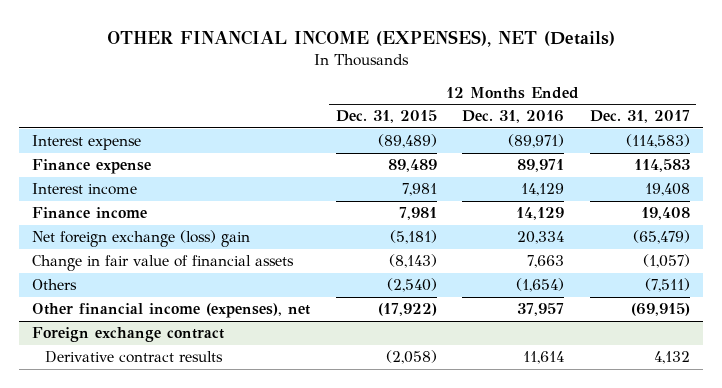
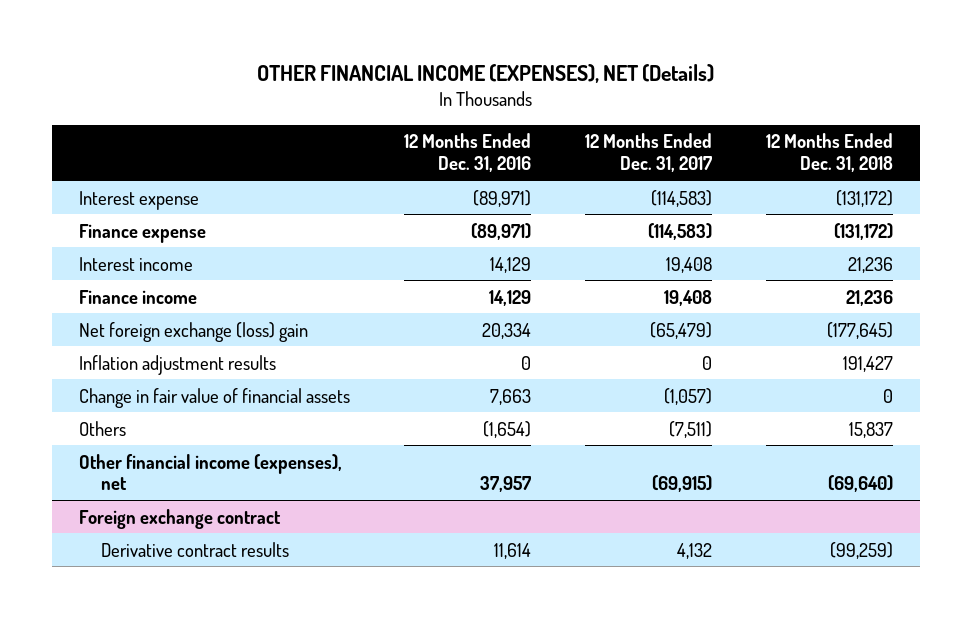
[335,110,437,124] Dec. 31, 2015 -> none
none -> [765,133,893,173] 12 Months Ended Dec. 31, 2018
[517,159,565,173] 89,971 -> [470,222,531,240] (89,971)
[633,159,690,173] 114,583 -> [647,222,712,240] (114,583)
none -> [78,354,276,375] Inflation adjustment results

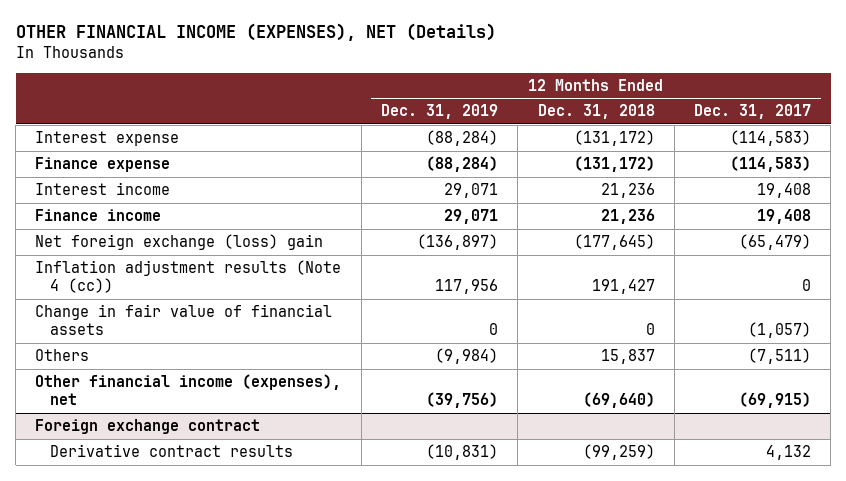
[403,133,531,173] 12 Months Ended Dec. 31, 2016 -> none
none -> [380,104,498,120] Dec. 31, 2019
[78,354,276,375] Inflation adjustment results -> [35,260,342,294] Inflation adjustment results (Note 4 (cc))

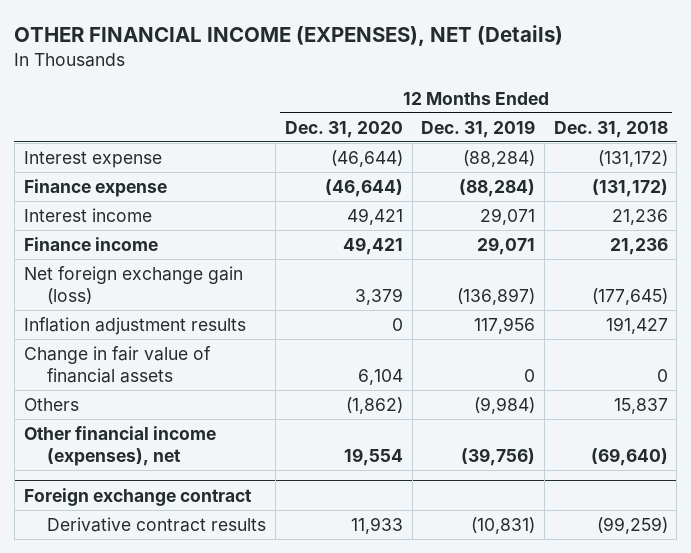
[694,104,812,120] Dec. 31, 2017 -> none
none -> [284,120,403,138] Dec. 31, 2020
[35,234,324,251] Net foreign exchange (loss) gain -> [23,266,243,304] Net foreign exchange gain (loss)
[35,260,342,294] Inflation adjustment results (Note 4 (cc)) -> [23,317,246,336] Inflation adjustment results

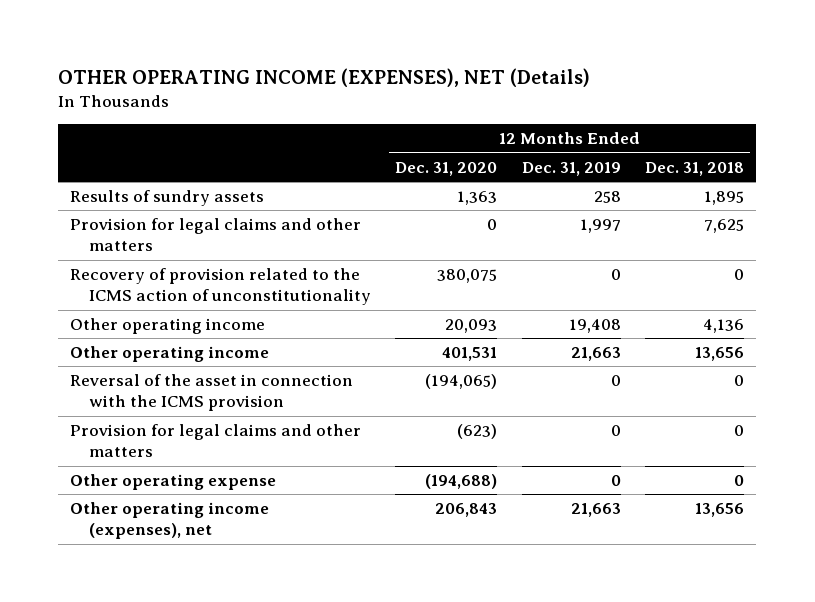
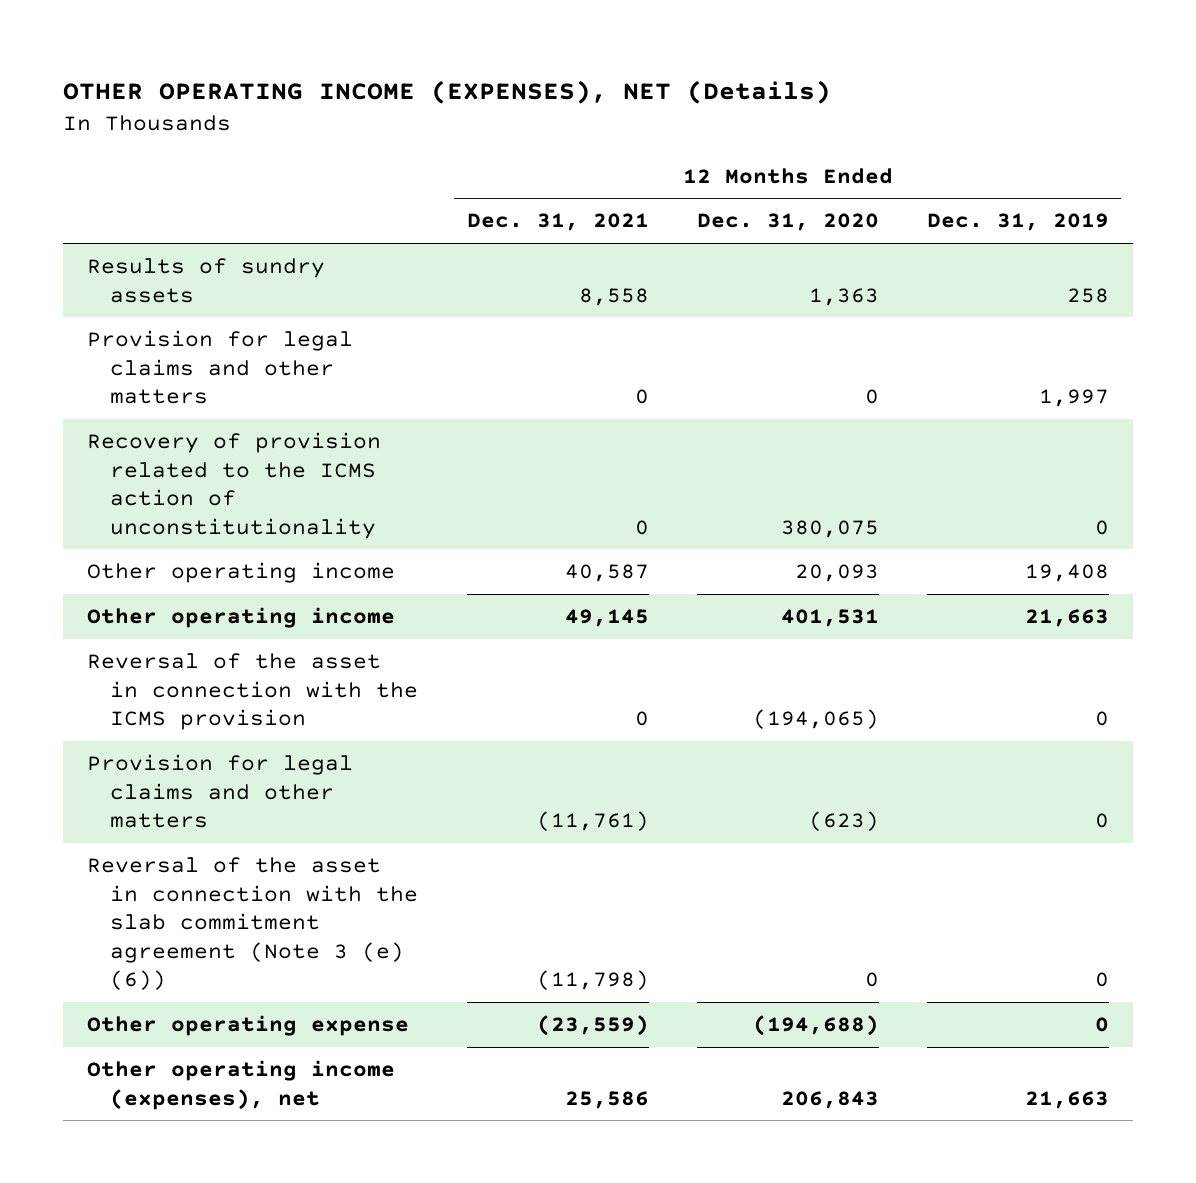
[645,161,745,176] Dec. 31, 2018 -> none
none -> [466,213,649,232] Dec. 31, 2021
none -> [86,857,419,991] Reversal of the asset in connection with the slab commitment agreement (Note 3 (e) (6))

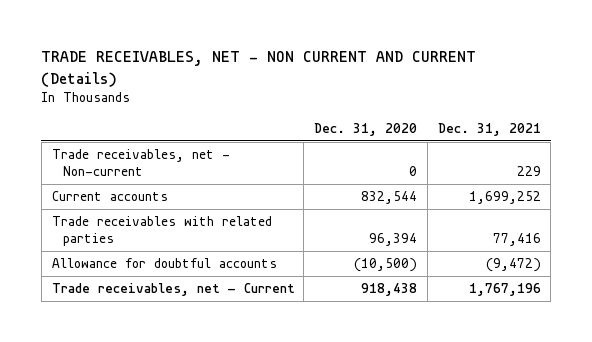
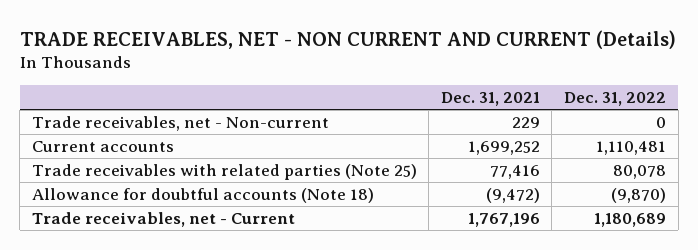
[314,122,418,136] Dec. 31, 2020 -> none
none -> [564,91,667,106] Dec. 31, 2022
[51,216,272,246] Trade receivables with related parties -> [31,163,417,180] Trade receivables with related parties (Note 25)
[51,258,277,269] Allowance for doubtful accounts -> [31,187,374,203] Allowance for doubtful accounts (Note 18)

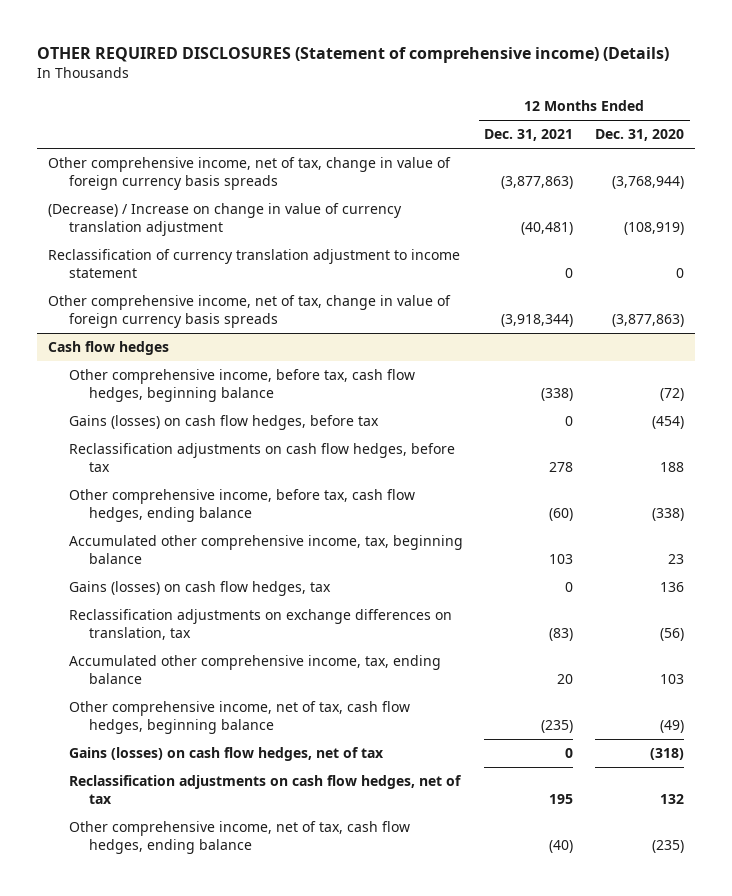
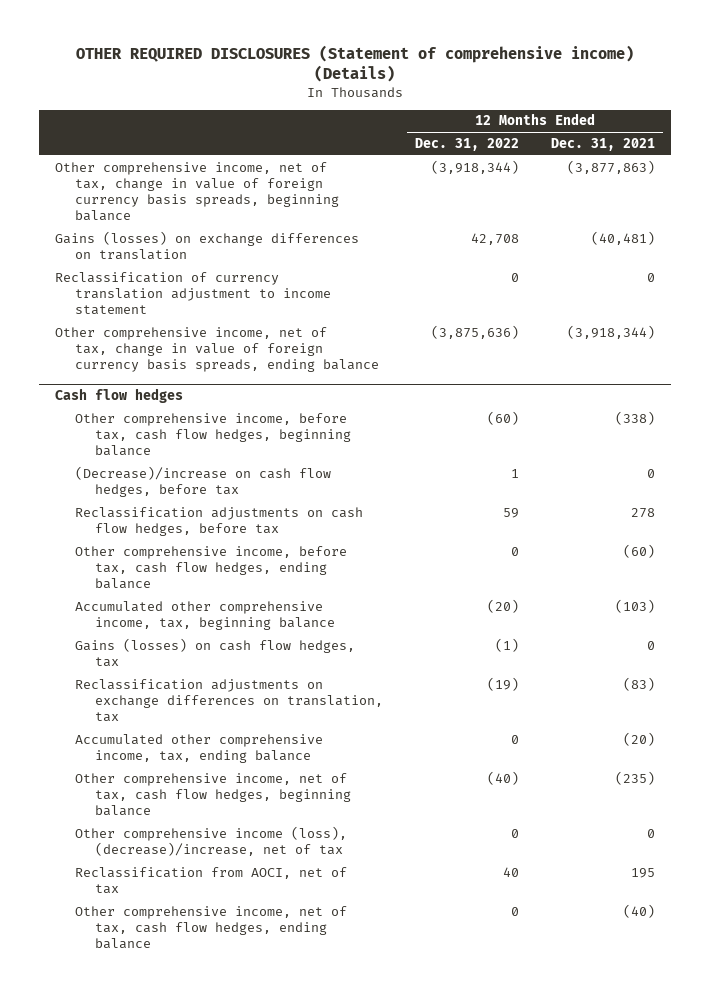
[595,129,685,142] Dec. 31, 2020 -> none
none -> [414,138,519,152] Dec. 31, 2022
[48,157,452,190] Other comprehensive income, net of tax, change in value of foreign currency basis spreads -> [54,161,339,221] Other comprehensive income, net of tax, change in value of foreign currency basis spreads, beginning balance
[48,203,403,236] (Decrease) / Increase on change in value of currency translation adjustment -> [54,230,359,260] Gains (losses) on exchange differences on translation
[48,295,452,328] Other comprehensive income, net of tax, change in value of foreign currency basis spreads -> [54,326,379,372] Other comprehensive income, net of tax, change in value of foreign currency basis spreads, ending balance
[68,415,379,431] Gains (losses) on cash flow hedges, before tax -> [74,465,331,497] (Decrease)/increase on cash flow hedges, before tax
[549,553,574,564] 103 -> [614,598,655,613] (103)
[557,673,574,684] 20 -> [622,731,655,746] (20)
[68,747,384,762] Gains (losses) on cash flow hedges, net of tax -> [74,825,347,856] Other comprehensive income (loss), (decrease)/increase, net of tax
[68,775,462,804] Reclassification adjustments on cash flow hedges, net of tax -> [74,866,347,894] Reclassification from AOCI, net of tax

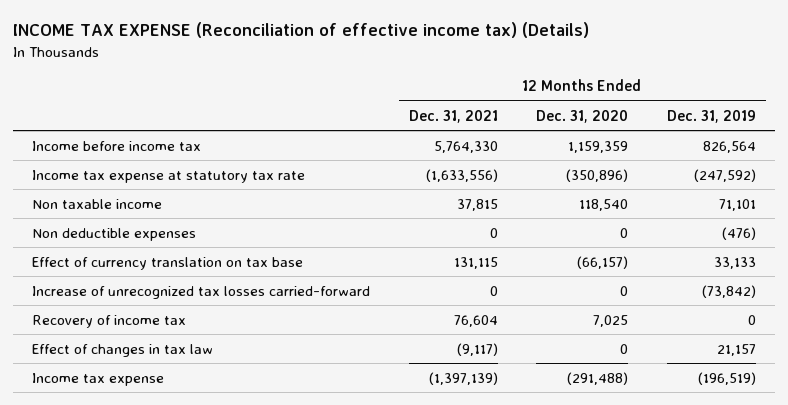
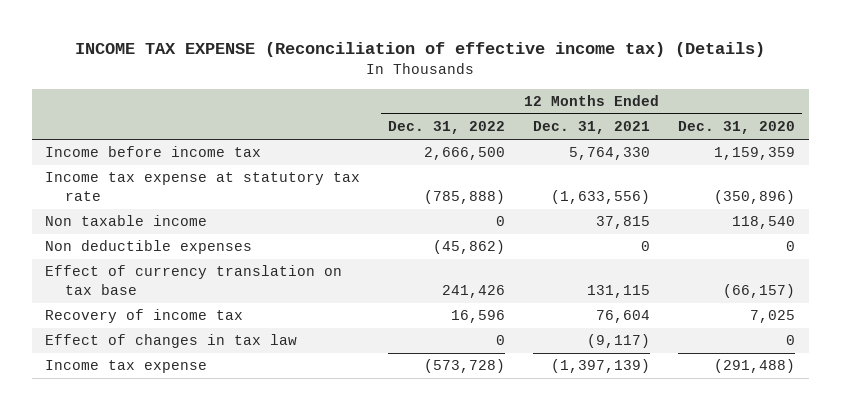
[667,109,757,123] Dec. 31, 2019 -> none
none -> [388,121,506,135] Dec. 31, 2022
[31,285,370,299] Increase of unrecognized tax losses carried-forward -> none

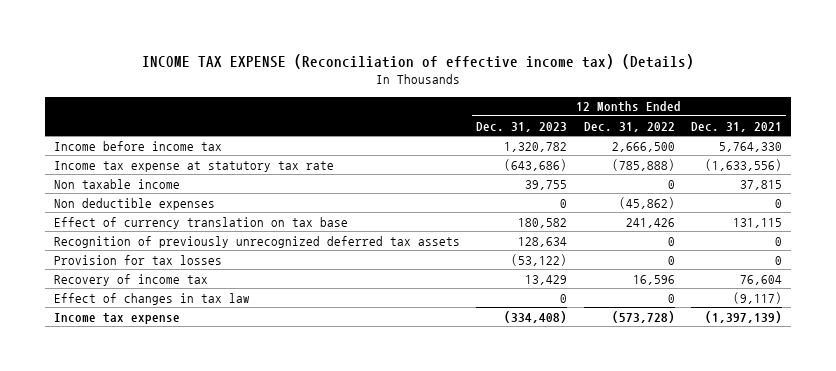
[678,121,796,135] Dec. 31, 2020 -> none
none -> [476,121,568,132] Dec. 31, 2023
none -> [53,235,460,248] Recognition of previously unrecognized deferred tax assets
none -> [53,254,222,265] Provision for tax losses

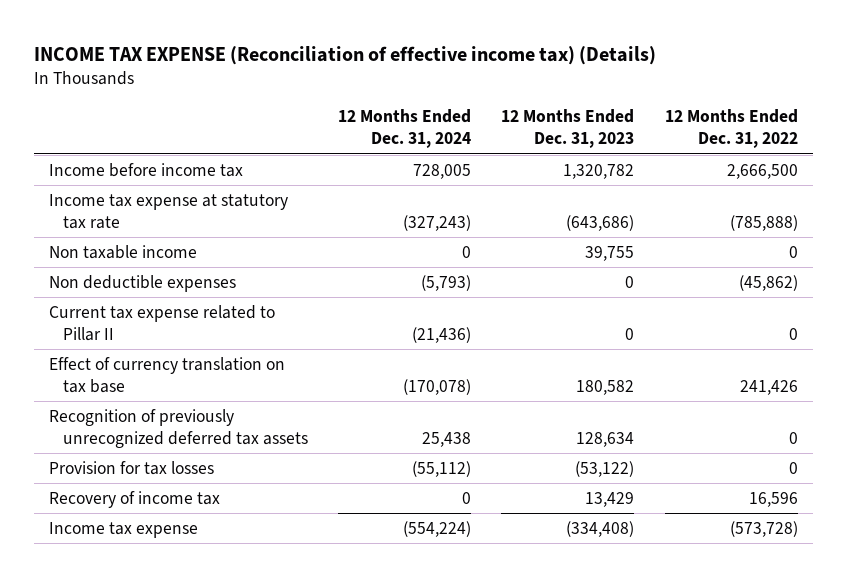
[691,121,783,132] Dec. 31, 2021 -> none
none -> [337,109,471,149] 12 Months Ended Dec. 31, 2024
none -> [49,304,276,341] Current tax expense related to Pillar II
[53,292,250,305] Effect of changes in tax law -> none

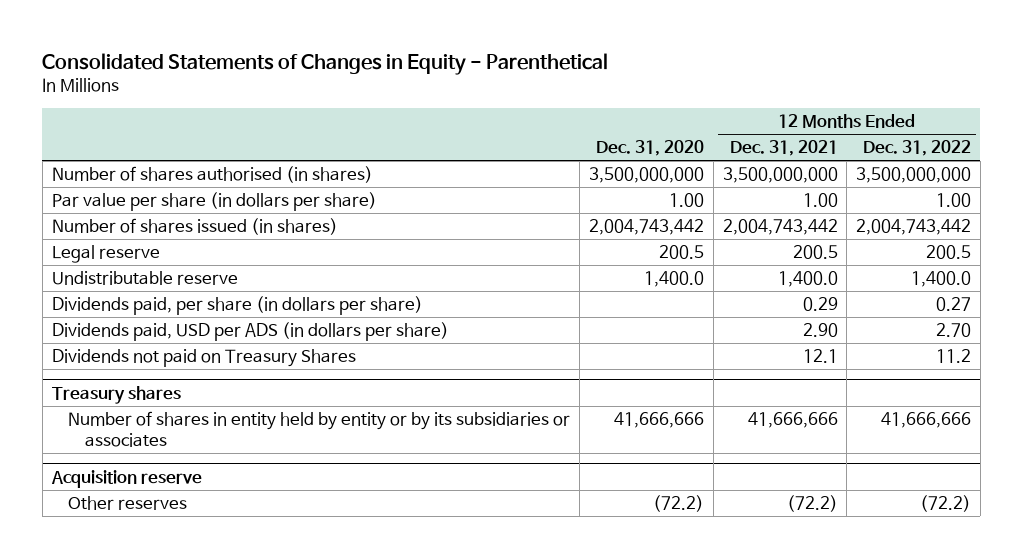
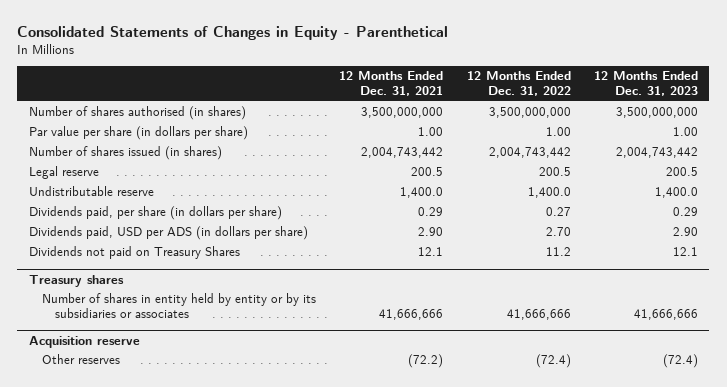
[595,140,704,157] Dec. 31, 2020 -> none
none -> [593,71,698,97] 12 Months Ended Dec. 31, 2023
[920,495,972,513] (72.2) -> [535,354,571,369] (72.4)

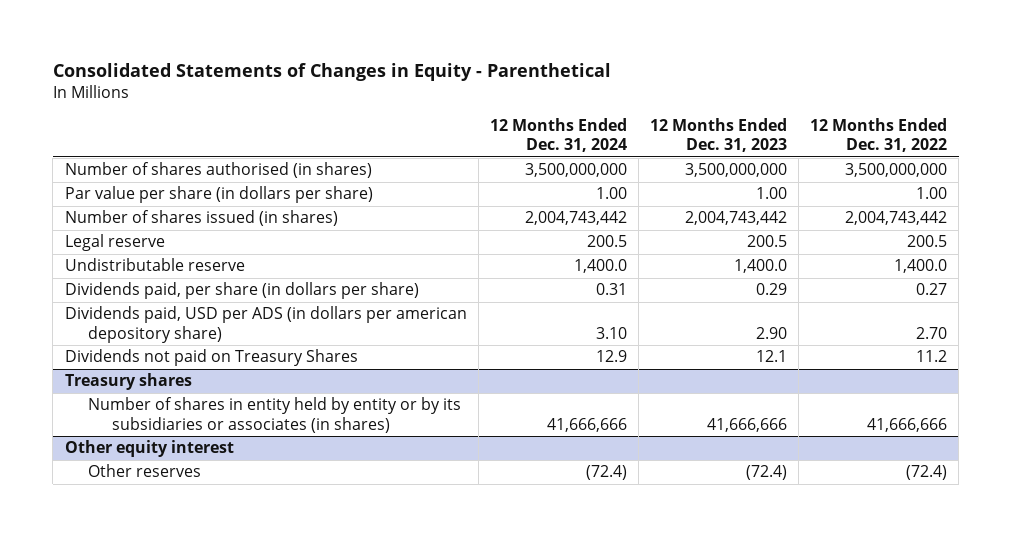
[339,71,444,97] 12 Months Ended Dec. 31, 2021 -> none
none -> [489,118,627,153] 12 Months Ended Dec. 31, 2024
[28,226,308,241] Dividends paid, USD per ADS (in dollars per share) -> [64,306,467,343] Dividends paid, USD per ADS (in dollars per american depository share)
[28,335,140,348] Acquisition reserve -> none
[42,293,317,319] Number of shares in entity held by entity or by its subsidiaries or associates -> [88,397,462,433] Number of shares in entity held by entity or by its subsidiaries or associates (in shares)
none -> [64,440,234,458] Other equity interest

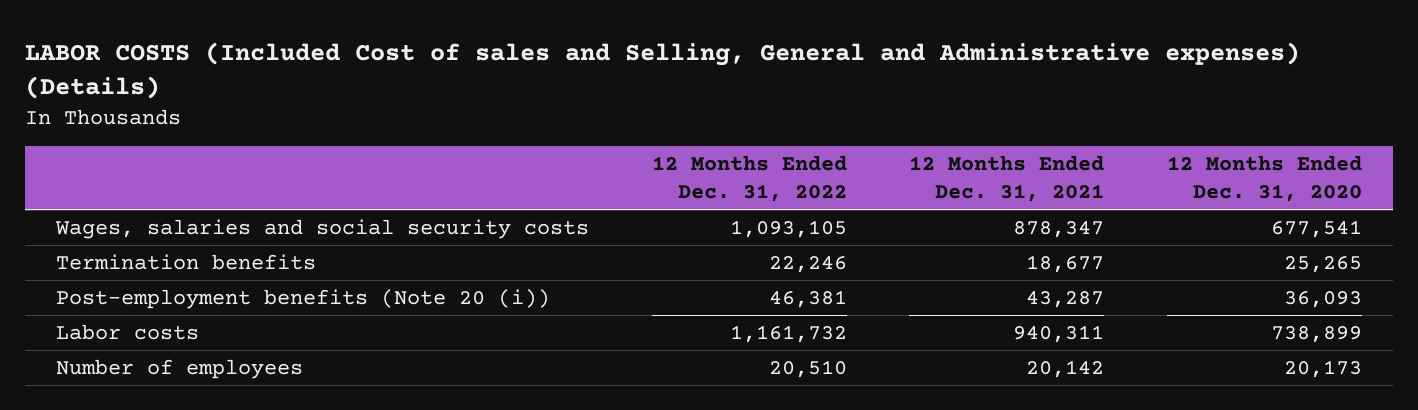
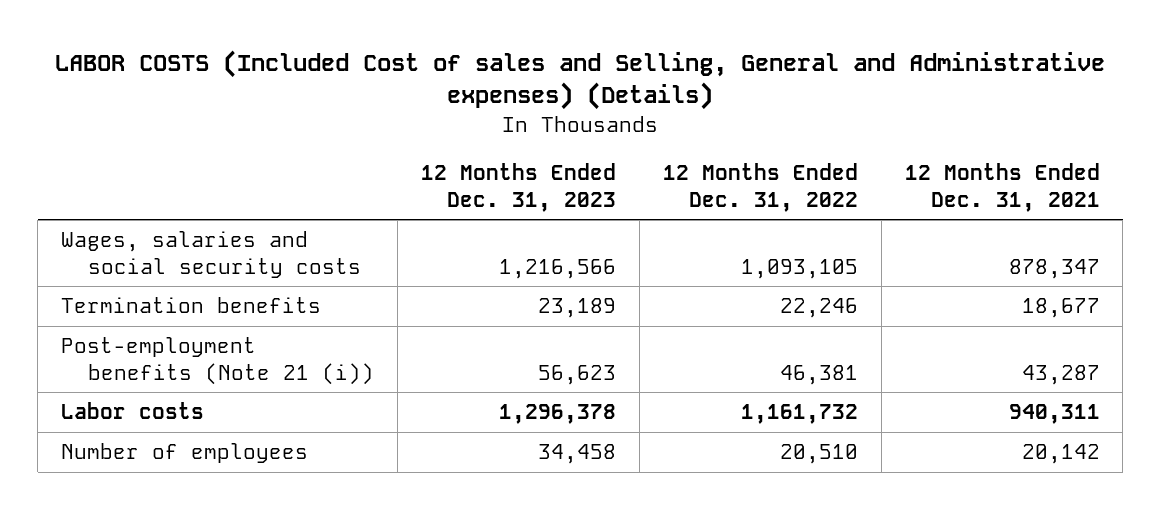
[1166,154,1362,203] 12 Months Ended Dec. 31, 2020 -> none
none -> [421,163,617,212] 12 Months Ended Dec. 31, 2023
[56,288,551,309] Post-employment benefits (Note 20 (i)) -> [61,337,375,385] Post-employment benefits (Note 21 (i))

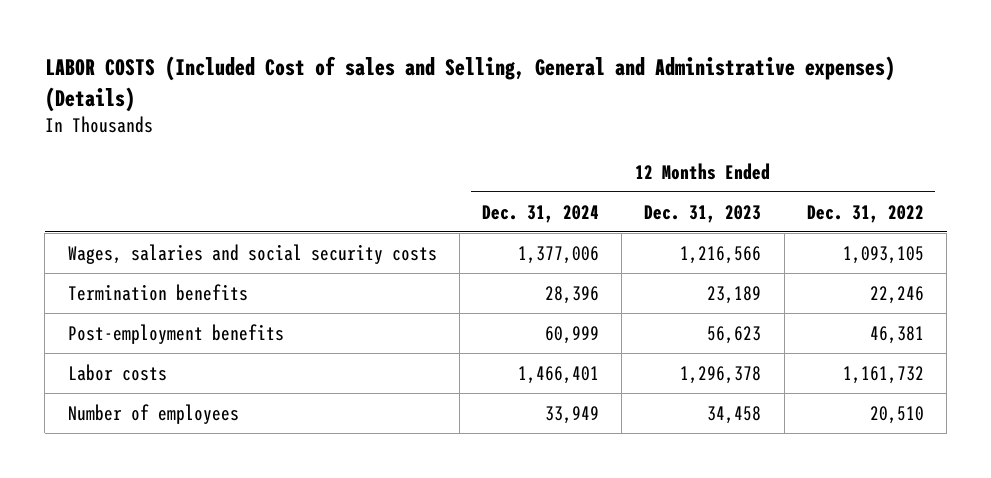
[904,163,1100,212] 12 Months Ended Dec. 31, 2021 -> none
none -> [481,204,599,223] Dec. 31, 2024
[61,337,375,385] Post-employment benefits (Note 21 (i)) -> [67,323,284,344] Post-employment benefits

